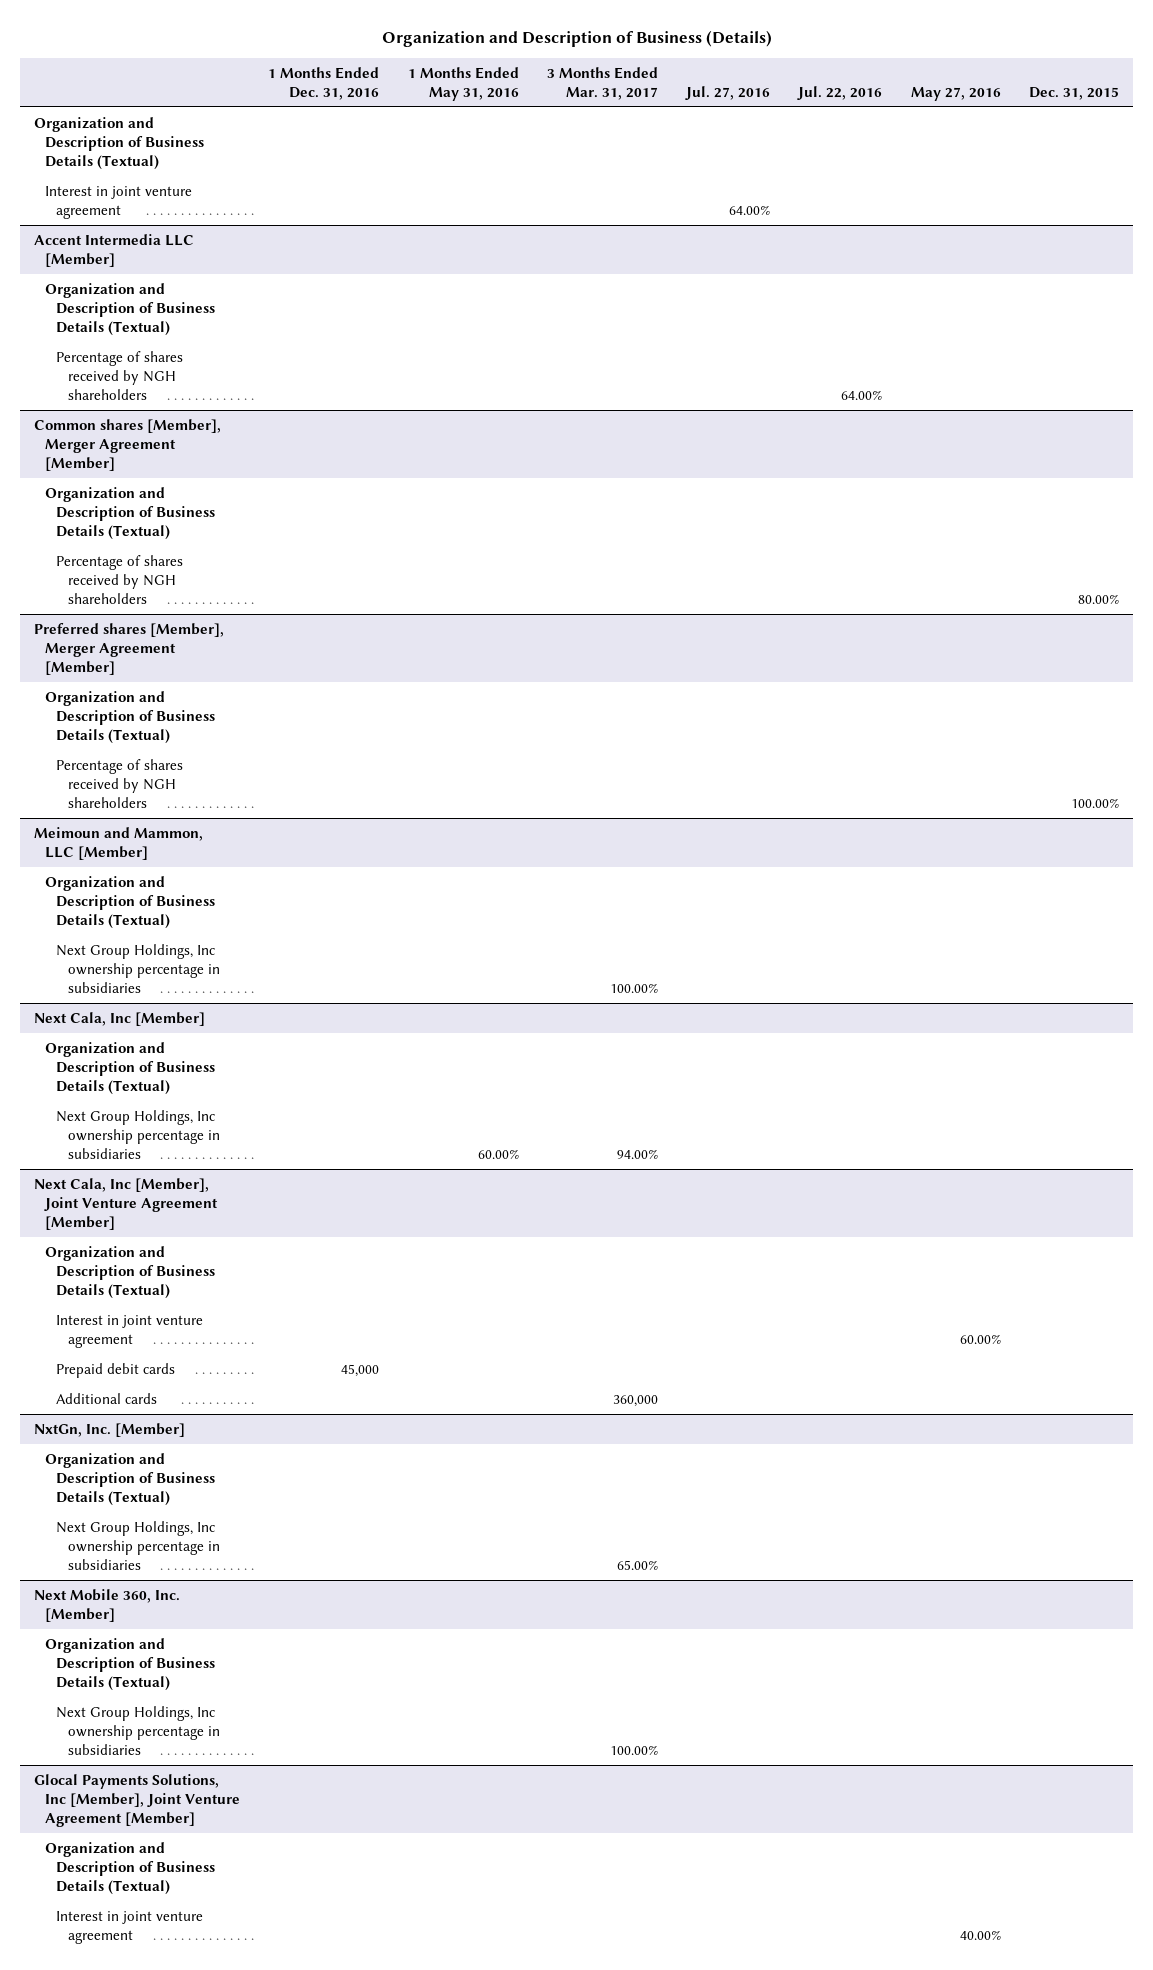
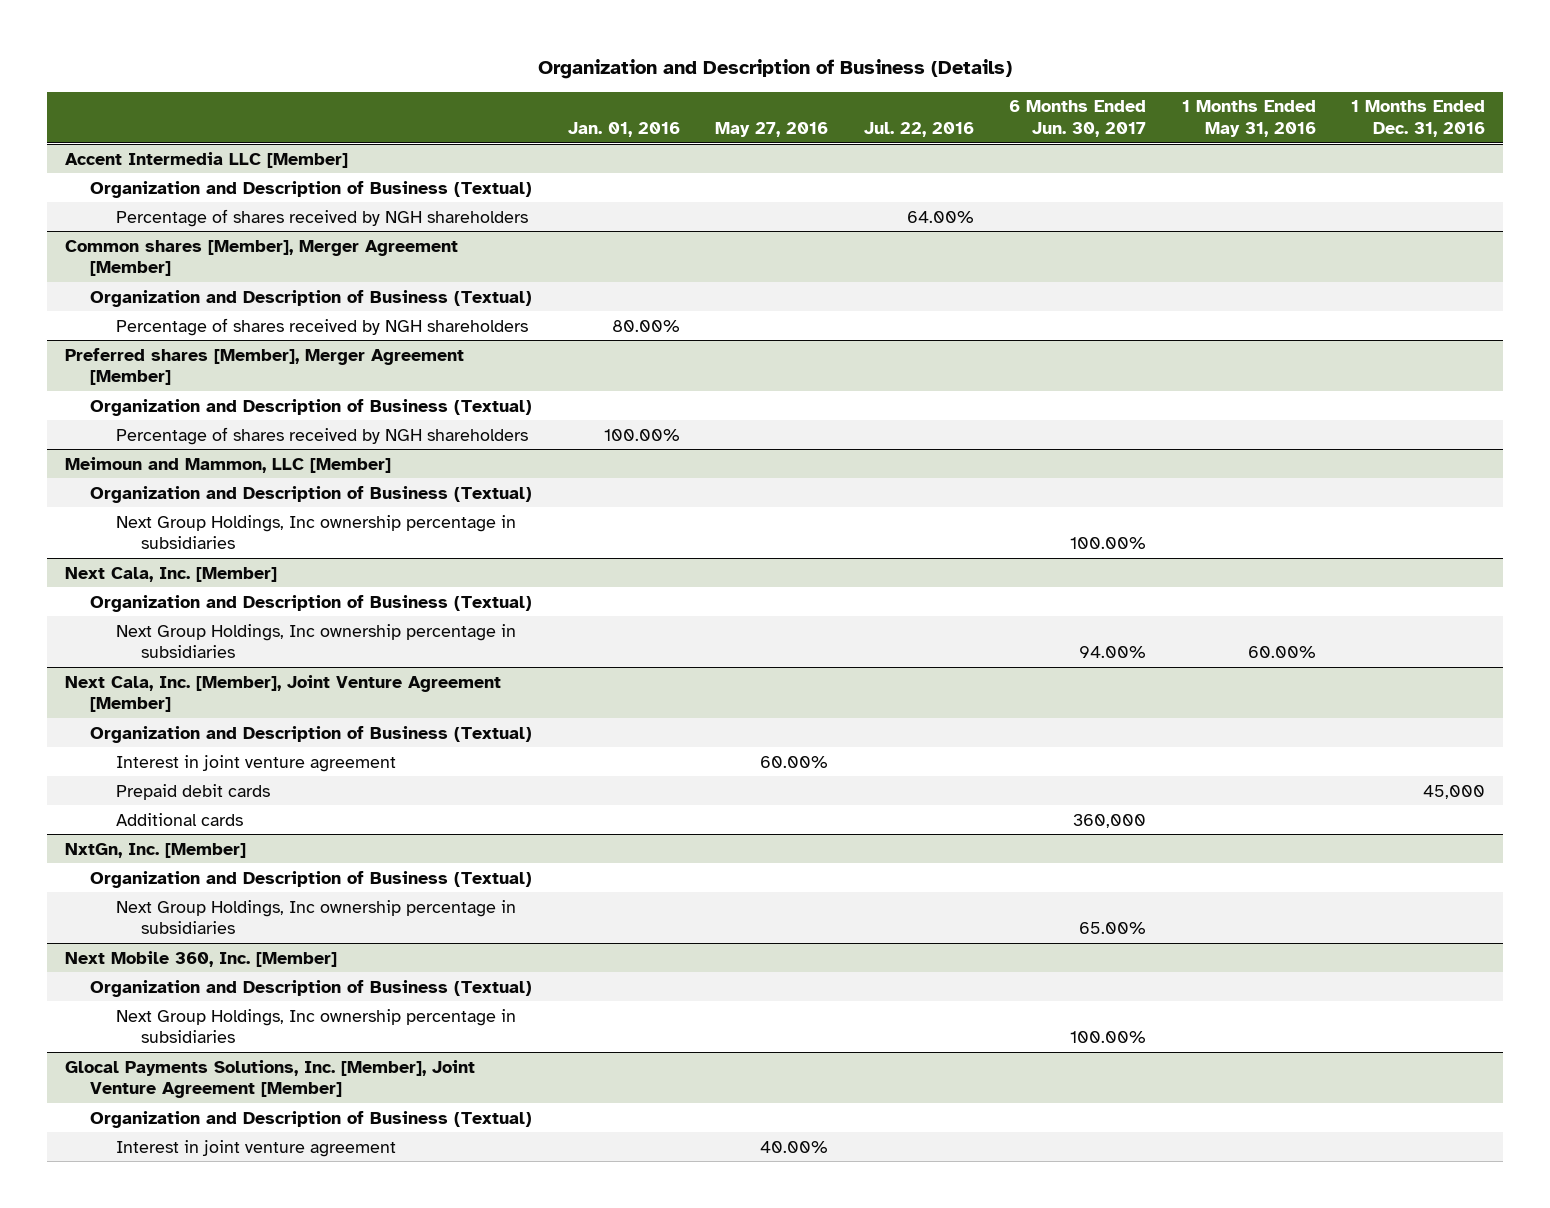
[546,66,658,100] 3 Months Ended Mar. 31, 2017 -> none
[685,85,771,100] Jul. 27, 2016 -> none
[1028,86,1119,100] Dec. 31, 2015 -> none
none -> [567,122,680,138] Jan. 01, 2016
none -> [1009,100,1147,138] 6 Months Ended Jun. 30, 2017
[34,116,205,170] Organization and Description of Business Details (Textual) -> none
[45,185,193,219] Interest in joint venture agreement -> none
[45,282,216,336] Organization and Description of Business Details (Textual) -> [90,180,533,198] Organization and Description of Business (Textual)
[45,486,216,540] Organization and Description of Business Details (Textual) -> [90,289,533,307] Organization and Description of Business (Textual)
[45,690,216,744] Organization and Description of Business Details (Textual) -> [90,398,533,416] Organization and Description of Business (Textual)
[45,875,216,929] Organization and Description of Business Details (Textual) -> [90,485,533,503] Organization and Description of Business (Textual)
[34,1011,206,1026] Next Cala, Inc [Member] -> [64,566,277,582] Next Cala, Inc. [Member]
[45,1041,216,1095] Organization and Description of Business Details (Textual) -> [90,594,533,612] Organization and Description of Business (Textual)
[34,1177,219,1230] Next Cala, Inc [Member], Joint Venture Agreement [Member] -> [64,674,501,713] Next Cala, Inc. [Member], Joint Venture Agreement [Member]
[45,1245,216,1299] Organization and Description of Business Details (Textual) -> [90,725,533,743] Organization and Description of Business (Textual)
[45,1452,216,1506] Organization and Description of Business Details (Textual) -> [90,870,533,888] Organization and Description of Business (Textual)
[45,1637,216,1691] Organization and Description of Business Details (Textual) -> [90,979,533,997] Organization and Description of Business (Textual)
[34,1773,241,1827] Glocal Payments Solutions, Inc [Member], Joint Venture Agreement [Member] -> [64,1059,475,1099] Glocal Payments Solutions, Inc. [Member], Joint Venture Agreement [Member]
[45,1841,216,1895] Organization and Description of Business Details (Textual) -> [90,1110,533,1128] Organization and Description of Business (Textual)

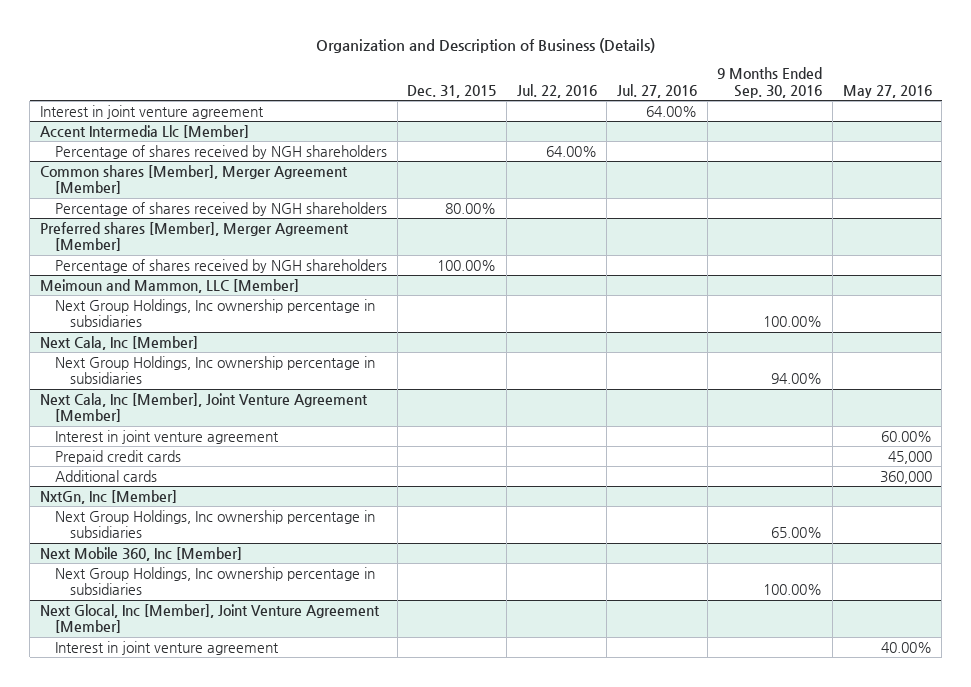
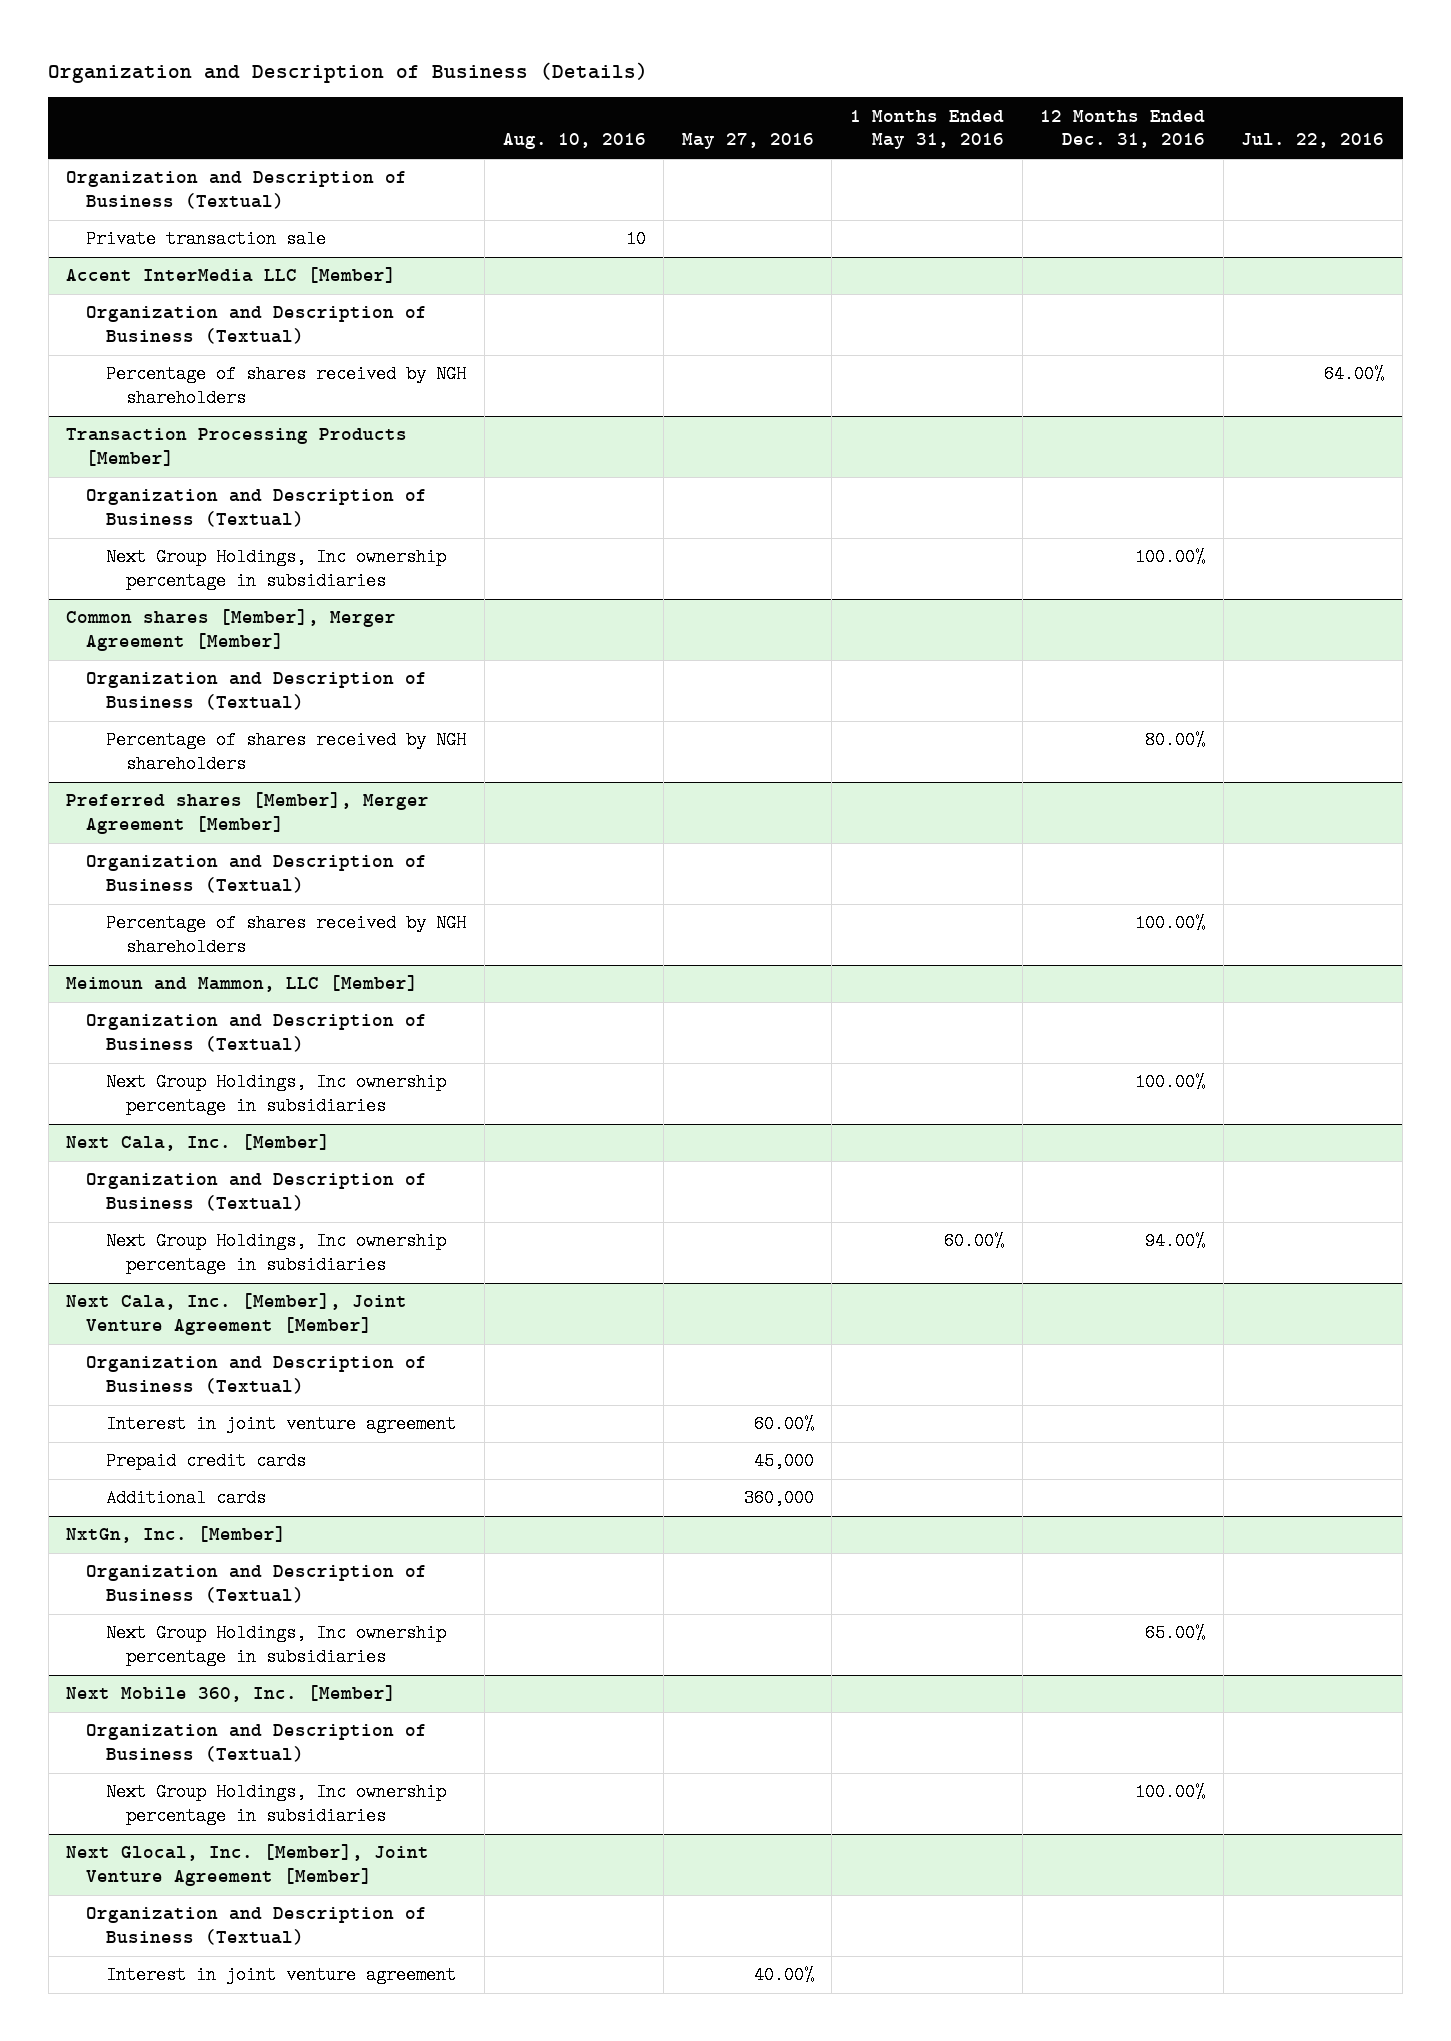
[407,84,497,98] Dec. 31, 2015 -> none
[616,83,697,98] Jul. 27, 2016 -> none
[717,67,823,98] 9 Months Ended Sep. 30, 2016 -> none
none -> [502,133,646,150] Aug. 10, 2016
none -> [849,109,1004,150] 1 Months Ended May 31, 2016
none -> [1040,109,1206,149] 12 Months Ended Dec. 31, 2016
[39,104,264,119] Interest in joint venture agreement -> none
none -> [66,171,408,210] Organization and Description of Business (Textual)
none -> [86,230,327,249] Private transaction sale
[39,124,249,138] Accent Intermedia Llc [Member] -> [66,267,397,284] Accent InterMedia LLC [Member]
none -> [86,306,428,345] Organization and Description of Business (Textual)
none -> [66,428,408,467] Transaction Processing Products [Member]
none -> [86,489,428,528] Organization and Description of Business (Textual)
none -> [106,548,447,591] Next Group Holdings, Inc ownership percentage in subsidiaries
none -> [86,672,428,711] Organization and Description of Business (Textual)
none -> [86,855,428,894] Organization and Description of Business (Textual)
none -> [86,1014,428,1053] Organization and Description of Business (Textual)
[39,335,198,350] Next Cala, Inc [Member] -> [66,1134,331,1152] Next Cala, Inc. [Member]
none -> [86,1173,428,1212] Organization and Description of Business (Textual)
[39,392,368,423] Next Cala, Inc [Member], Joint Venture Agreement [Member] -> [66,1293,408,1336] Next Cala, Inc. [Member], Joint Venture Agreement [Member]
none -> [86,1356,428,1395] Organization and Description of Business (Textual)
[39,489,177,504] NxtGn, Inc [Member] -> [66,1526,287,1544] NxtGn, Inc. [Member]
none -> [86,1565,428,1604] Organization and Description of Business (Textual)
[39,546,242,561] Next Mobile 360, Inc [Member] -> [66,1685,397,1703] Next Mobile 360, Inc. [Member]
none -> [86,1724,428,1763] Organization and Description of Business (Textual)
[39,603,380,634] Next Glocal, Inc [Member], Joint Venture Agreement [Member] -> [66,1844,430,1887] Next Glocal, Inc. [Member], Joint Venture Agreement [Member]
none -> [86,1907,428,1946] Organization and Description of Business (Textual)

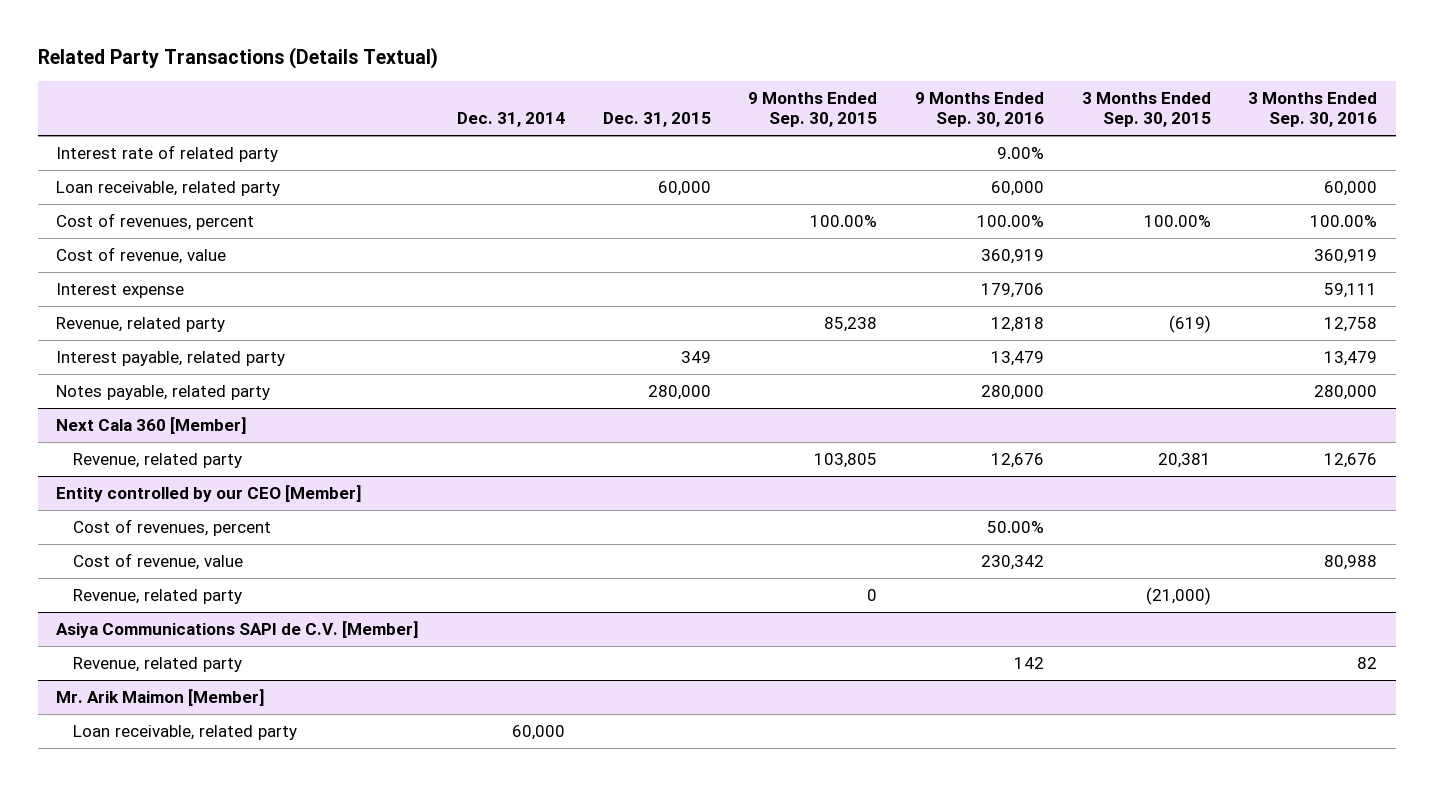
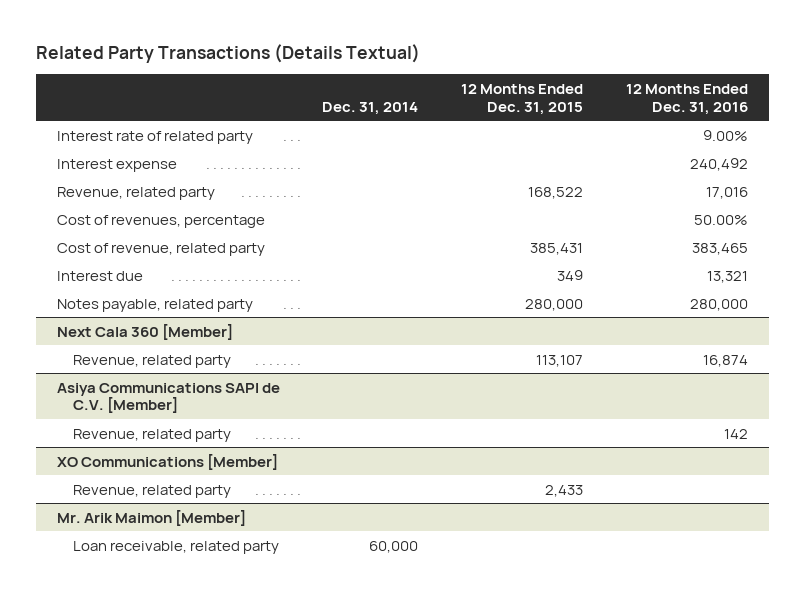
[602,112,711,128] Dec. 31, 2015 -> none
[748,92,878,128] 9 Months Ended Sep. 30, 2015 -> none
[915,92,1045,128] 9 Months Ended Sep. 30, 2016 -> none
[1081,92,1211,128] 3 Months Ended Sep. 30, 2015 -> none
[1248,92,1378,128] 3 Months Ended Sep. 30, 2016 -> none
none -> [461,83,584,115] 12 Months Ended Dec. 31, 2015
none -> [625,83,748,115] 12 Months Ended Dec. 31, 2016
[56,180,281,196] Loan receivable, related party -> none
[56,212,255,230] Cost of revenues, percent -> none
[56,246,227,264] Cost of revenue, value -> none
none -> [56,214,265,228] Cost of revenues, percentage
none -> [56,242,265,256] Cost of revenue, related party
[56,350,286,366] Interest payable, related party -> [56,270,143,281] Interest due
[56,484,363,502] Entity controlled by our CEO [Member] -> none
[72,518,271,536] Cost of revenues, percent -> none
[72,552,243,570] Cost of revenue, value -> none
[72,588,242,604] Revenue, related party -> none
none -> [56,453,278,470] XO Communications [Member]
none -> [72,484,231,498] Revenue, related party

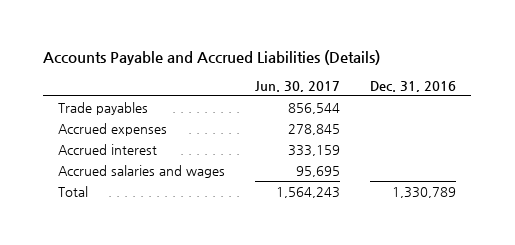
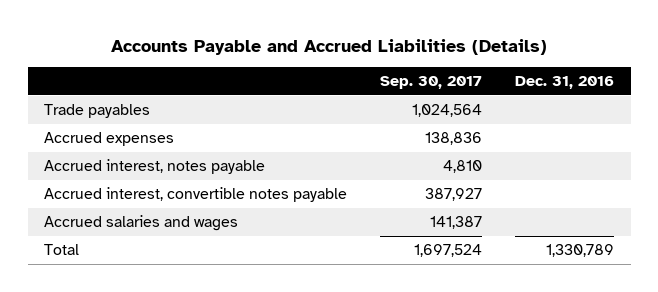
[255,80,341,92] Jun. 30, 2017 -> none
none -> [380,76,483,90] Sep. 30, 2017
[58,143,158,155] Accrued interest -> [44,159,266,175] Accrued interest, notes payable
none -> [44,187,348,203] Accrued interest, convertible notes payable

